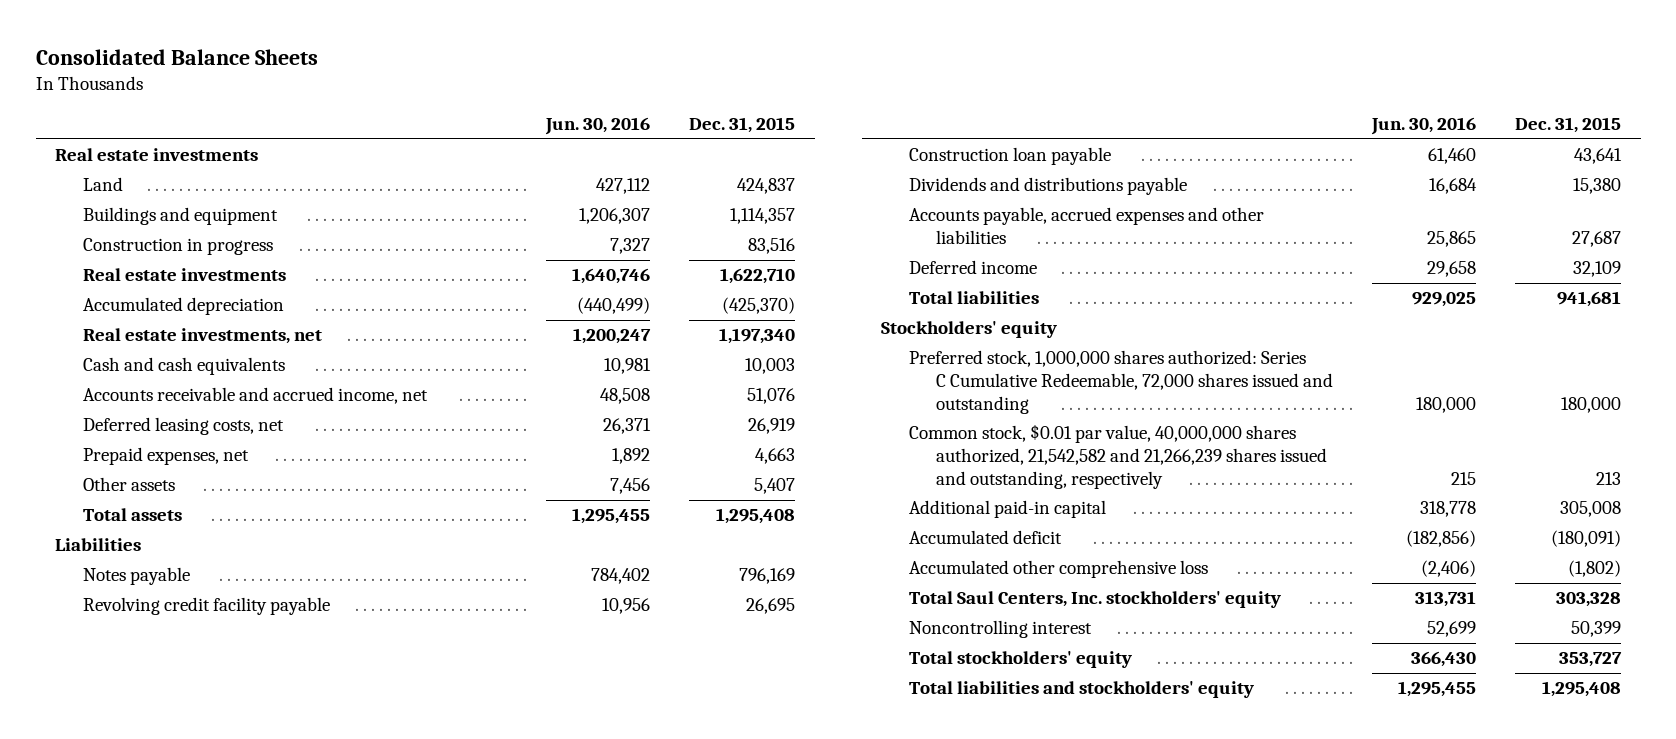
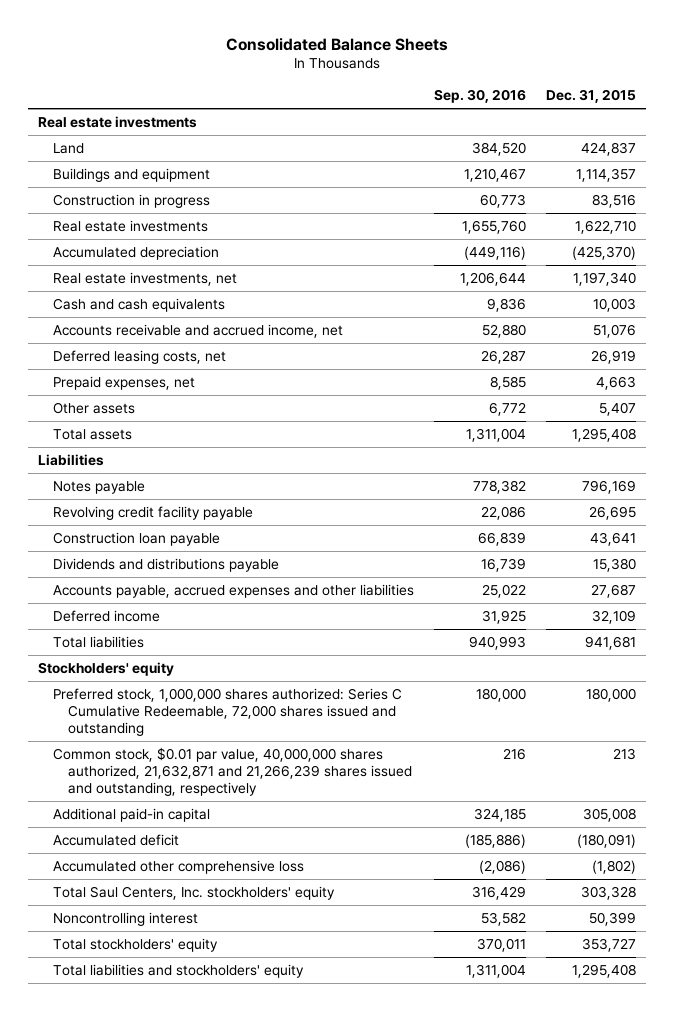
[545,117,651,136] Jun. 30, 2016 -> none
none -> [434,89,527,104] Sep. 30, 2016
[908,424,1328,489] Common stock, $0.01 par value, 40,000,000 shares authorized, 21,542,582 and 21,266,239 shares issued and outstanding, respectively -> [53,746,413,797] Common stock, $0.01 par value, 40,000,000 shares authorized, 21,632,871 and 21,266,239 shares issued and outstanding, respectively

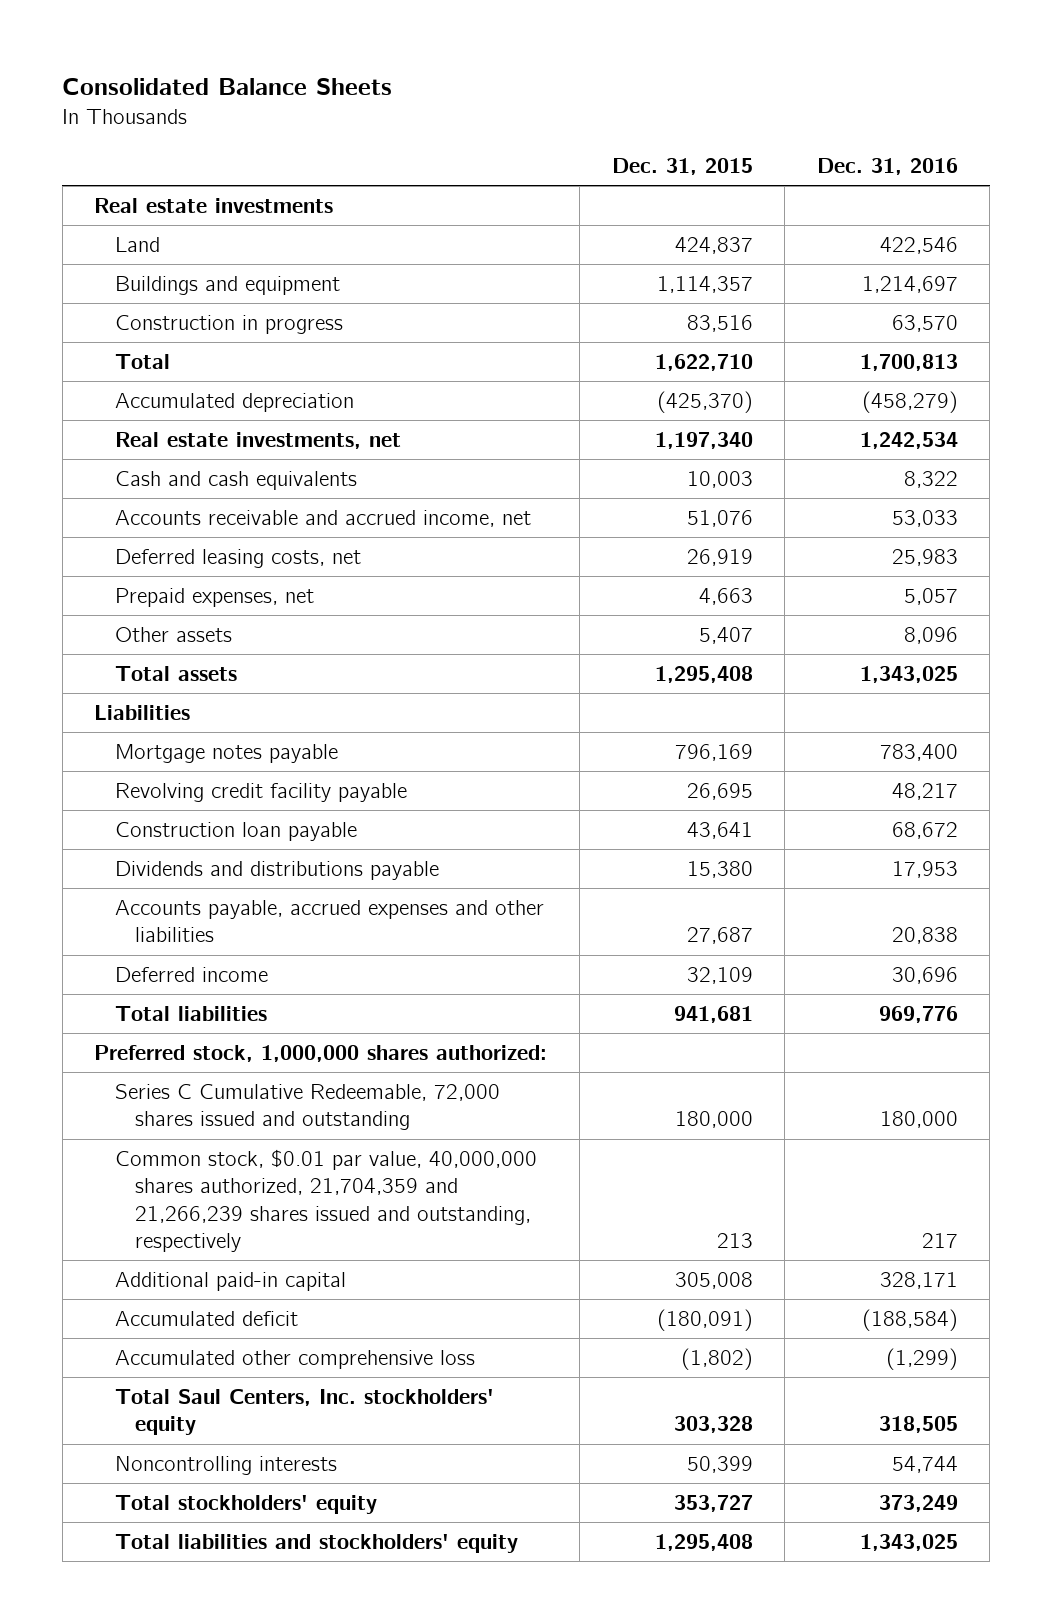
[434,89,527,104] Sep. 30, 2016 -> none
none -> [816,158,958,176] Dec. 31, 2016
[53,219,209,232] Real estate investments -> [114,354,170,370] Total
[53,480,146,494] Notes payable -> [114,744,338,764] Mortgage notes payable
[37,661,174,676] Stockholders' equity -> none
none -> [94,1045,548,1063] Preferred stock, 1,000,000 shares authorized:
[53,687,403,737] Preferred stock, 1,000,000 shares authorized: Series C Cumulative Redeemable, 72,000 shares issued and outstanding -> [114,1084,500,1131] Series C Cumulative Redeemable, 72,000 shares issued and outstanding
[53,746,413,797] Common stock, $0.01 par value, 40,000,000 shares authorized, 21,632,871 and 21,266,239 shares issued and outstanding, respectively -> [114,1149,537,1253] Common stock, $0.01 par value, 40,000,000 shares authorized, 21,704,359 and 21,266,239 shares issued and outstanding, respectively
[53,911,199,926] Noncontrolling interest -> [114,1456,337,1476] Noncontrolling interests

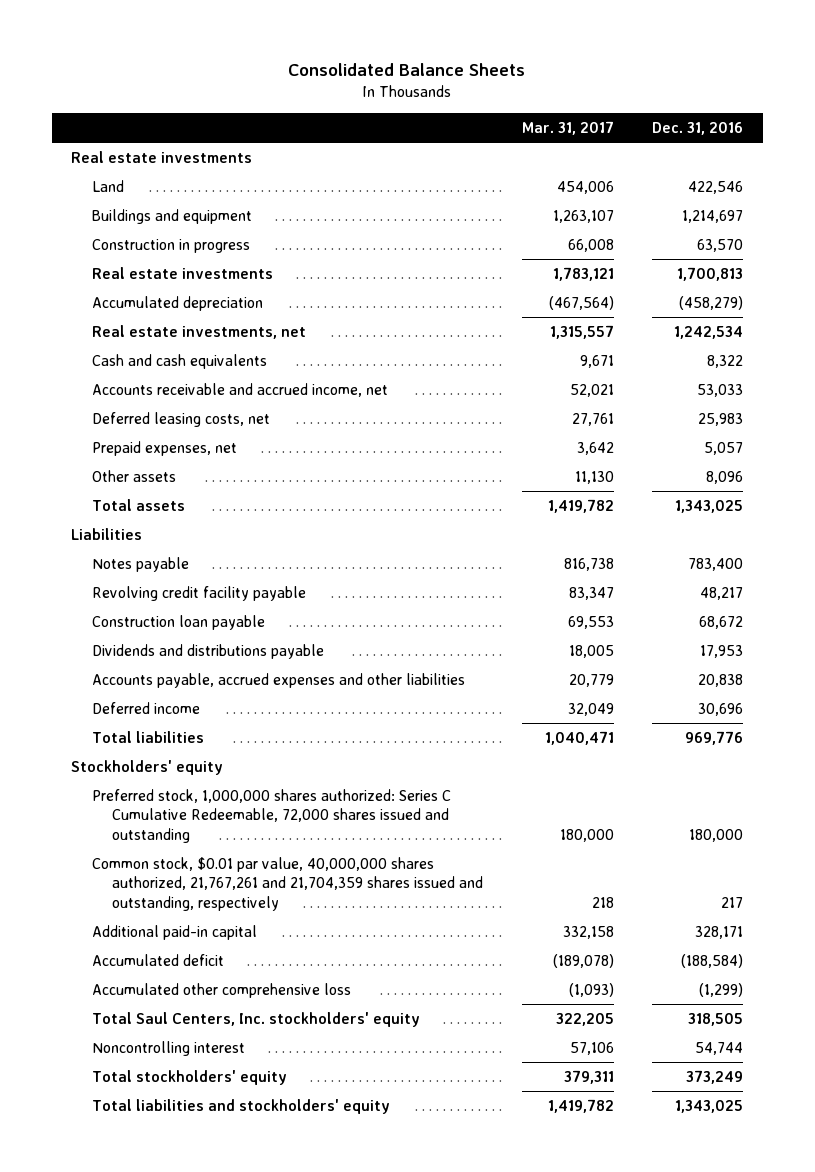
[611,158,753,176] Dec. 31, 2015 -> none
none -> [521,120,614,135] Mar. 31, 2017
[114,354,170,370] Total -> [91,266,273,279] Real estate investments
[114,744,338,764] Mortgage notes payable -> [91,556,189,572] Notes payable
[94,1045,548,1063] Preferred stock, 1,000,000 shares authorized: -> none
none -> [71,759,224,775] Stockholders' equity
[114,1084,500,1131] Series C Cumulative Redeemable, 72,000 shares issued and outstanding -> [91,788,451,843] Preferred stock, 1,000,000 shares authorized: Series C Cumulative Redeemable, 72,000 shares issued and outstanding
[114,1149,537,1253] Common stock, $0.01 par value, 40,000,000 shares authorized, 21,704,359 and 21,266,239 shares issued and outstanding, respectively -> [91,856,484,911] Common stock, $0.01 par value, 40,000,000 shares authorized, 21,767,261 and 21,704,359 shares issued and outstanding, respectively
[114,1456,337,1476] Noncontrolling interests -> [91,1040,245,1056] Noncontrolling interest

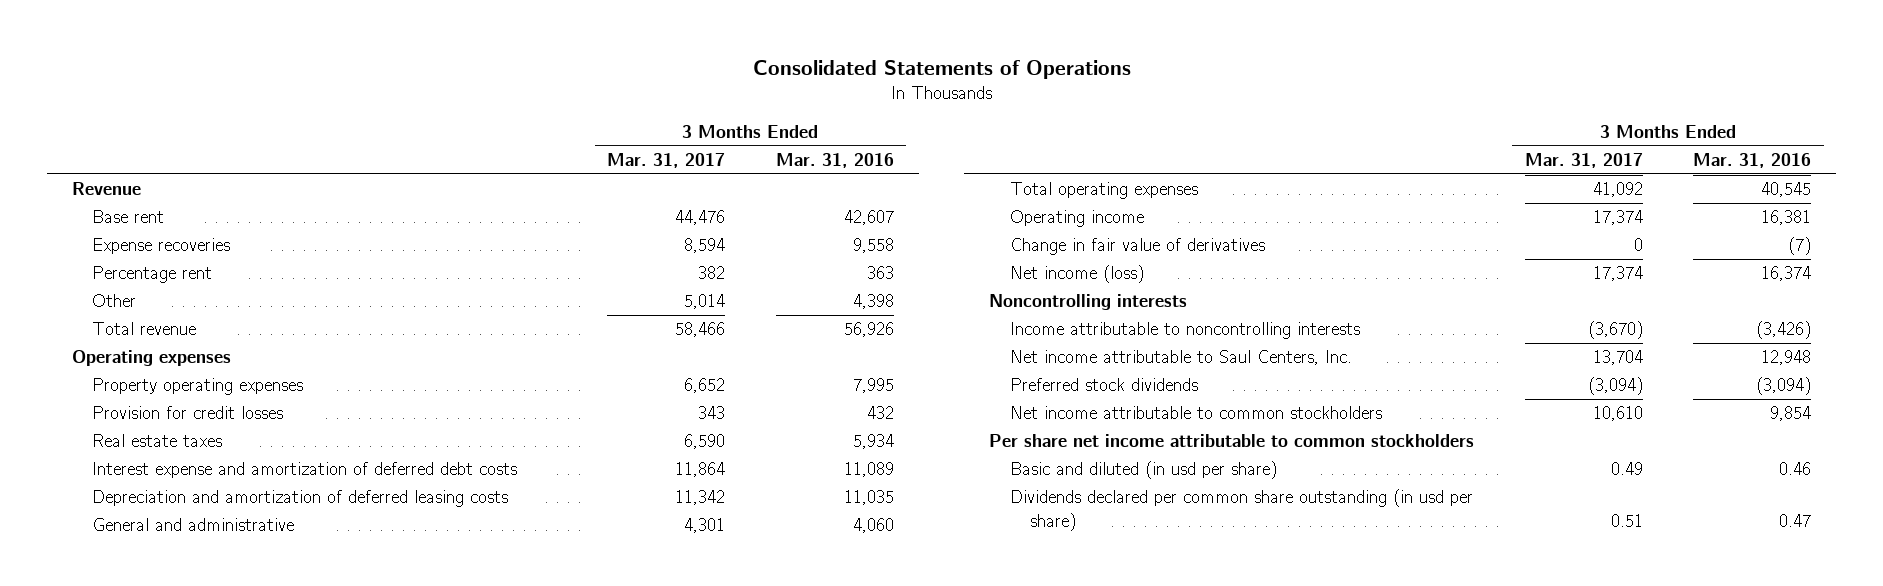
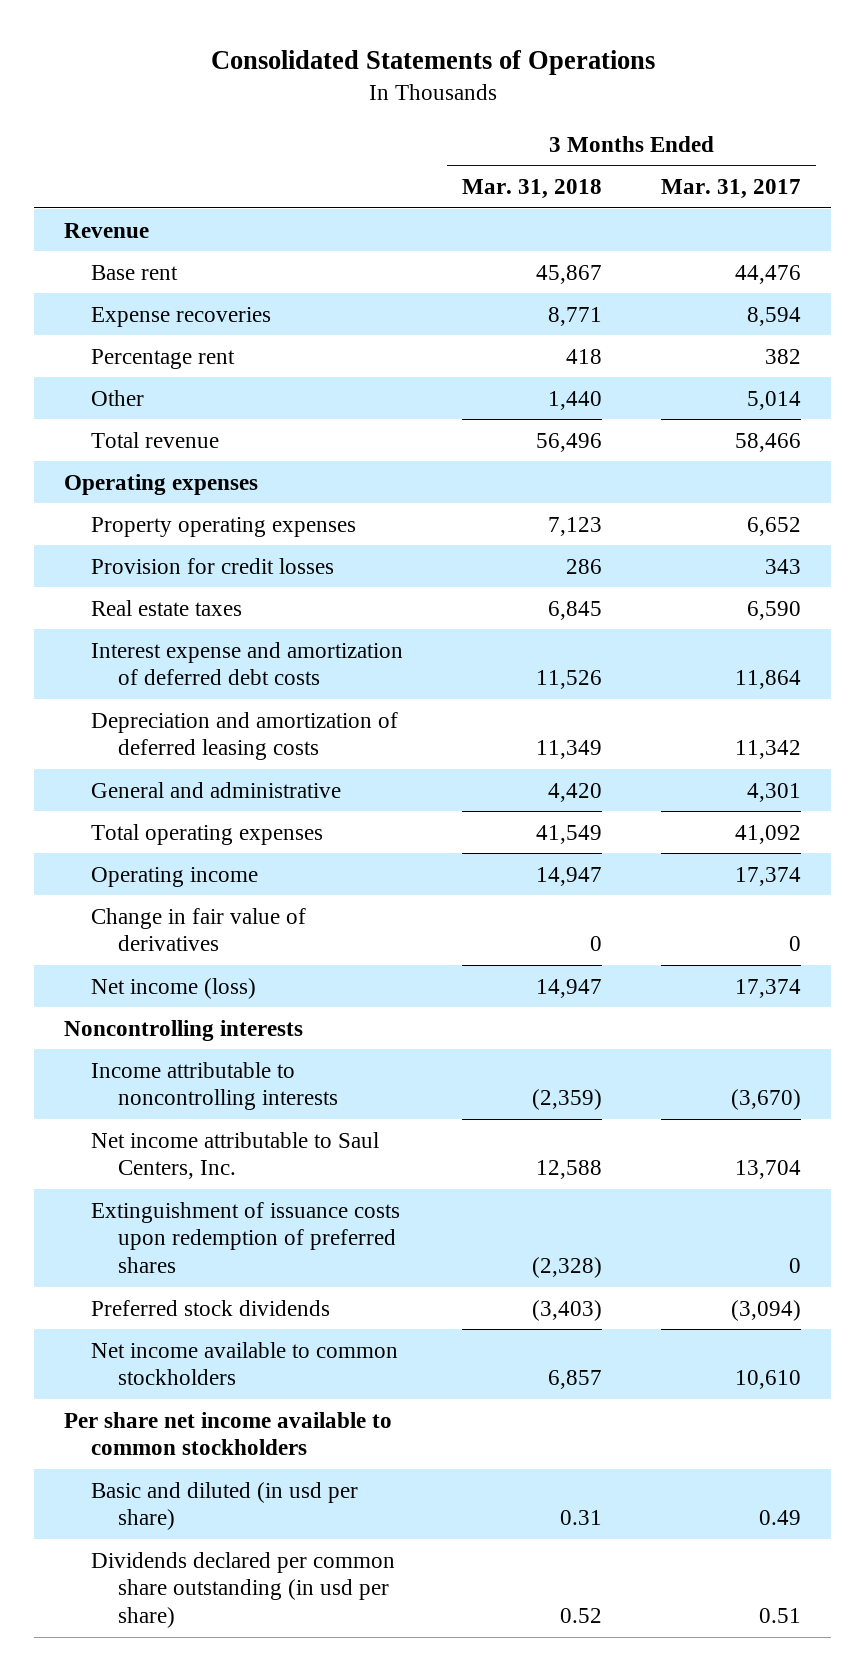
[775,152,894,168] Mar. 31, 2016 -> none
none -> [462,179,603,200] Mar. 31, 2018
none -> [90,1201,400,1274] Extinguishment of issuance costs upon redemption of preferred shares
[1009,406,1382,420] Net income attributable to common stockholders -> [90,1341,398,1386] Net income available to common stockholders
[989,434,1475,448] Per share net income attributable to common stockholders -> [63,1411,392,1456] Per share net income available to common stockholders

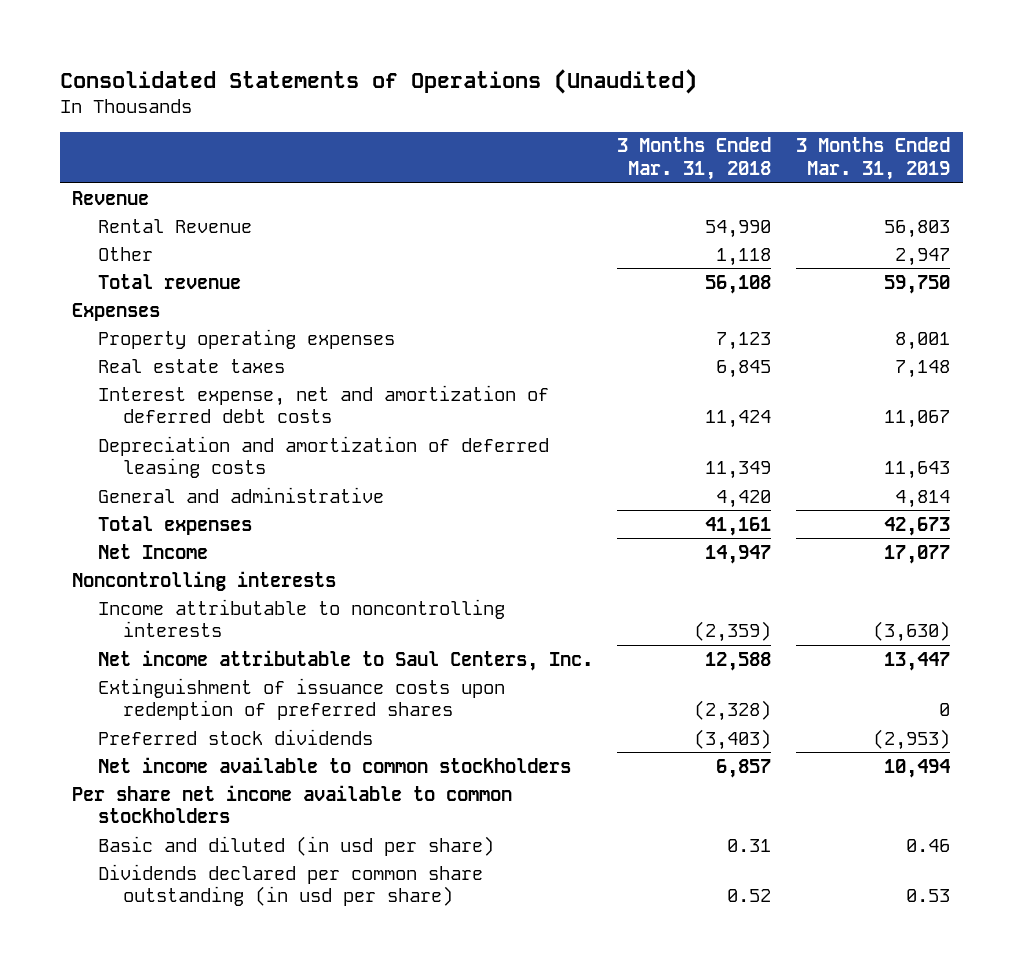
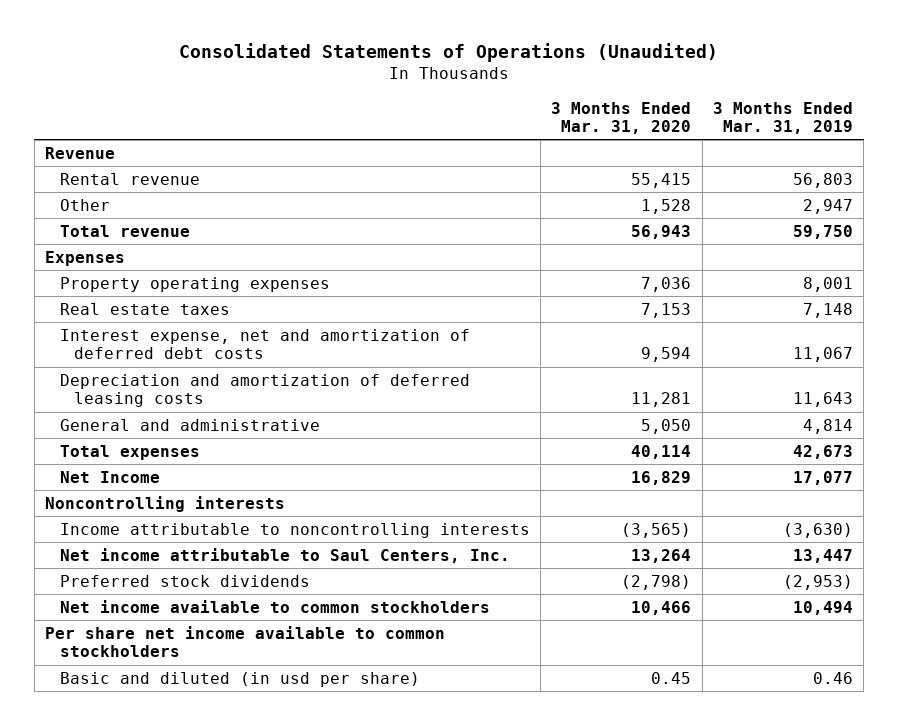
[617,137,772,180] 3 Months Ended Mar. 31, 2018 -> none
none -> [551,101,692,134] 3 Months Ended Mar. 31, 2020
[97,218,252,233] Rental Revenue -> [59,172,200,185] Rental revenue
[97,677,505,721] Extinguishment of issuance costs upon redemption of preferred shares -> none
[97,863,483,907] Dividends declared per common share outstanding (in usd per share) -> none

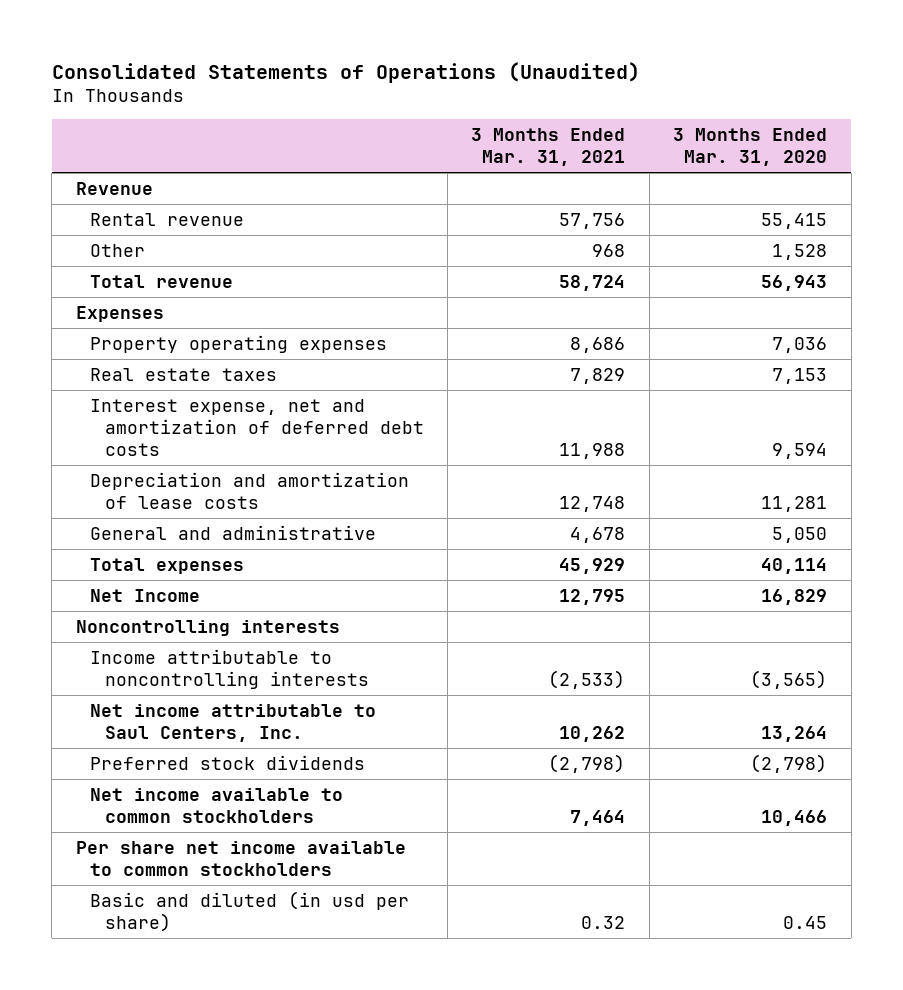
[712,101,853,134] 3 Months Ended Mar. 31, 2019 -> none
none -> [471,128,626,167] 3 Months Ended Mar. 31, 2021
[59,373,470,408] Depreciation and amortization of deferred leasing costs -> [90,471,410,510] Depreciation and amortization of lease costs

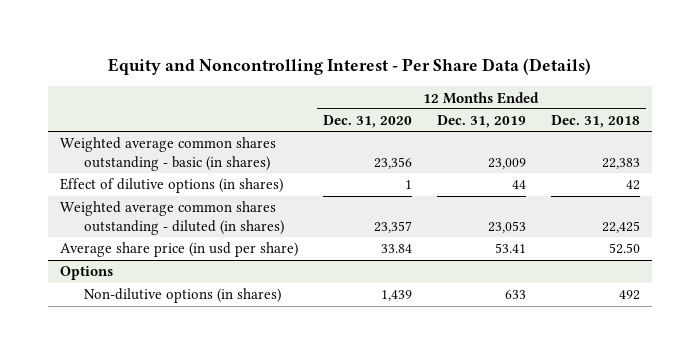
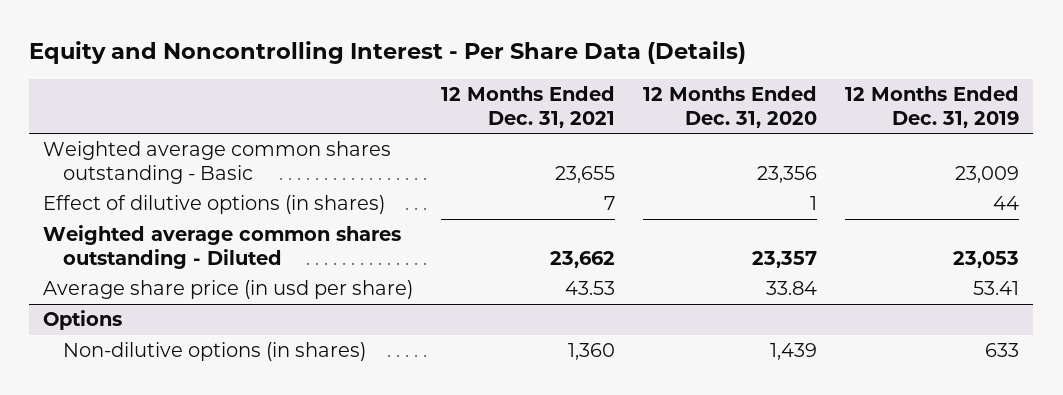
[550,115,640,129] Dec. 31, 2018 -> none
none -> [441,85,616,128] 12 Months Ended Dec. 31, 2021
[60,137,277,172] Weighted average common shares outstanding - basic (in shares) -> [43,141,392,184] Weighted average common shares outstanding - Basic
[60,201,285,236] Weighted average common shares outstanding - diluted (in shares) -> [43,225,402,269] Weighted average common shares outstanding - Diluted

